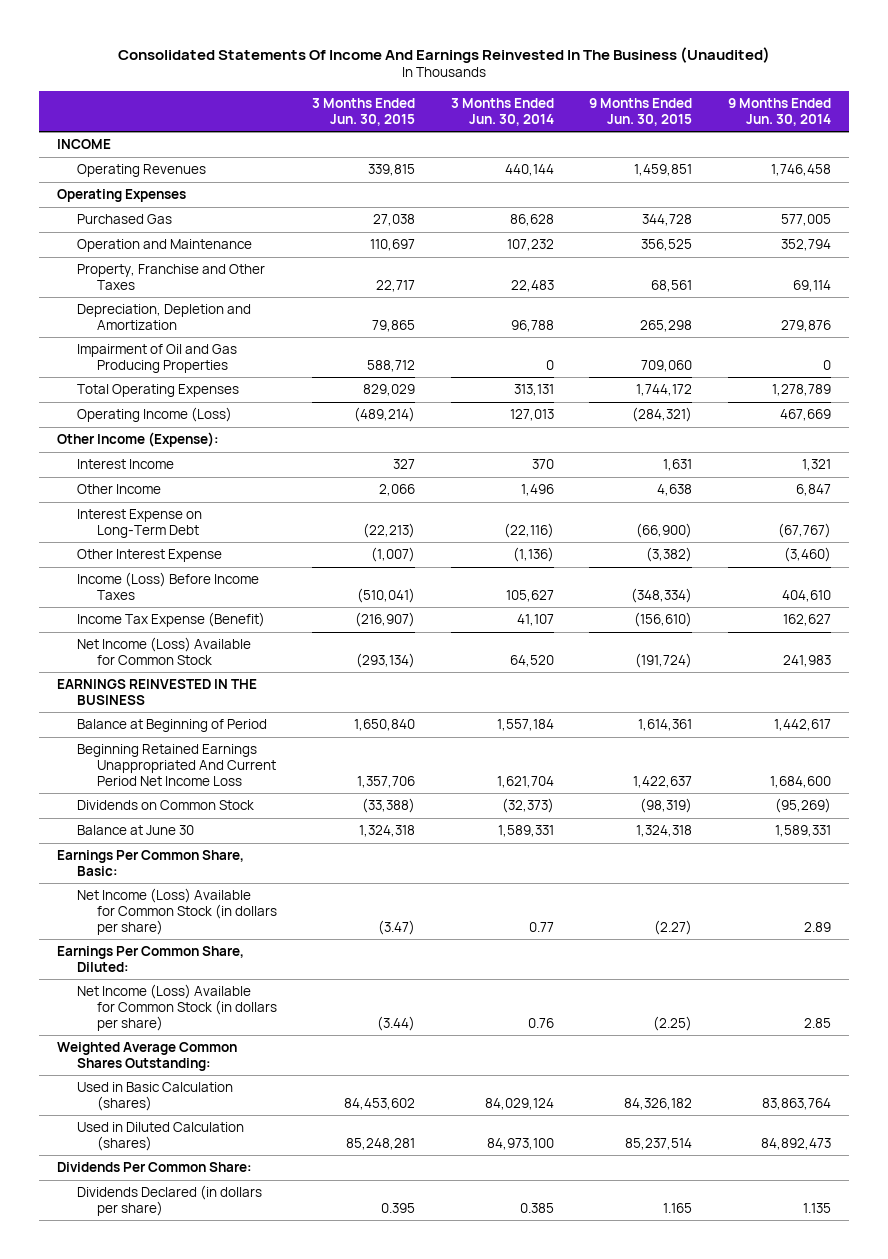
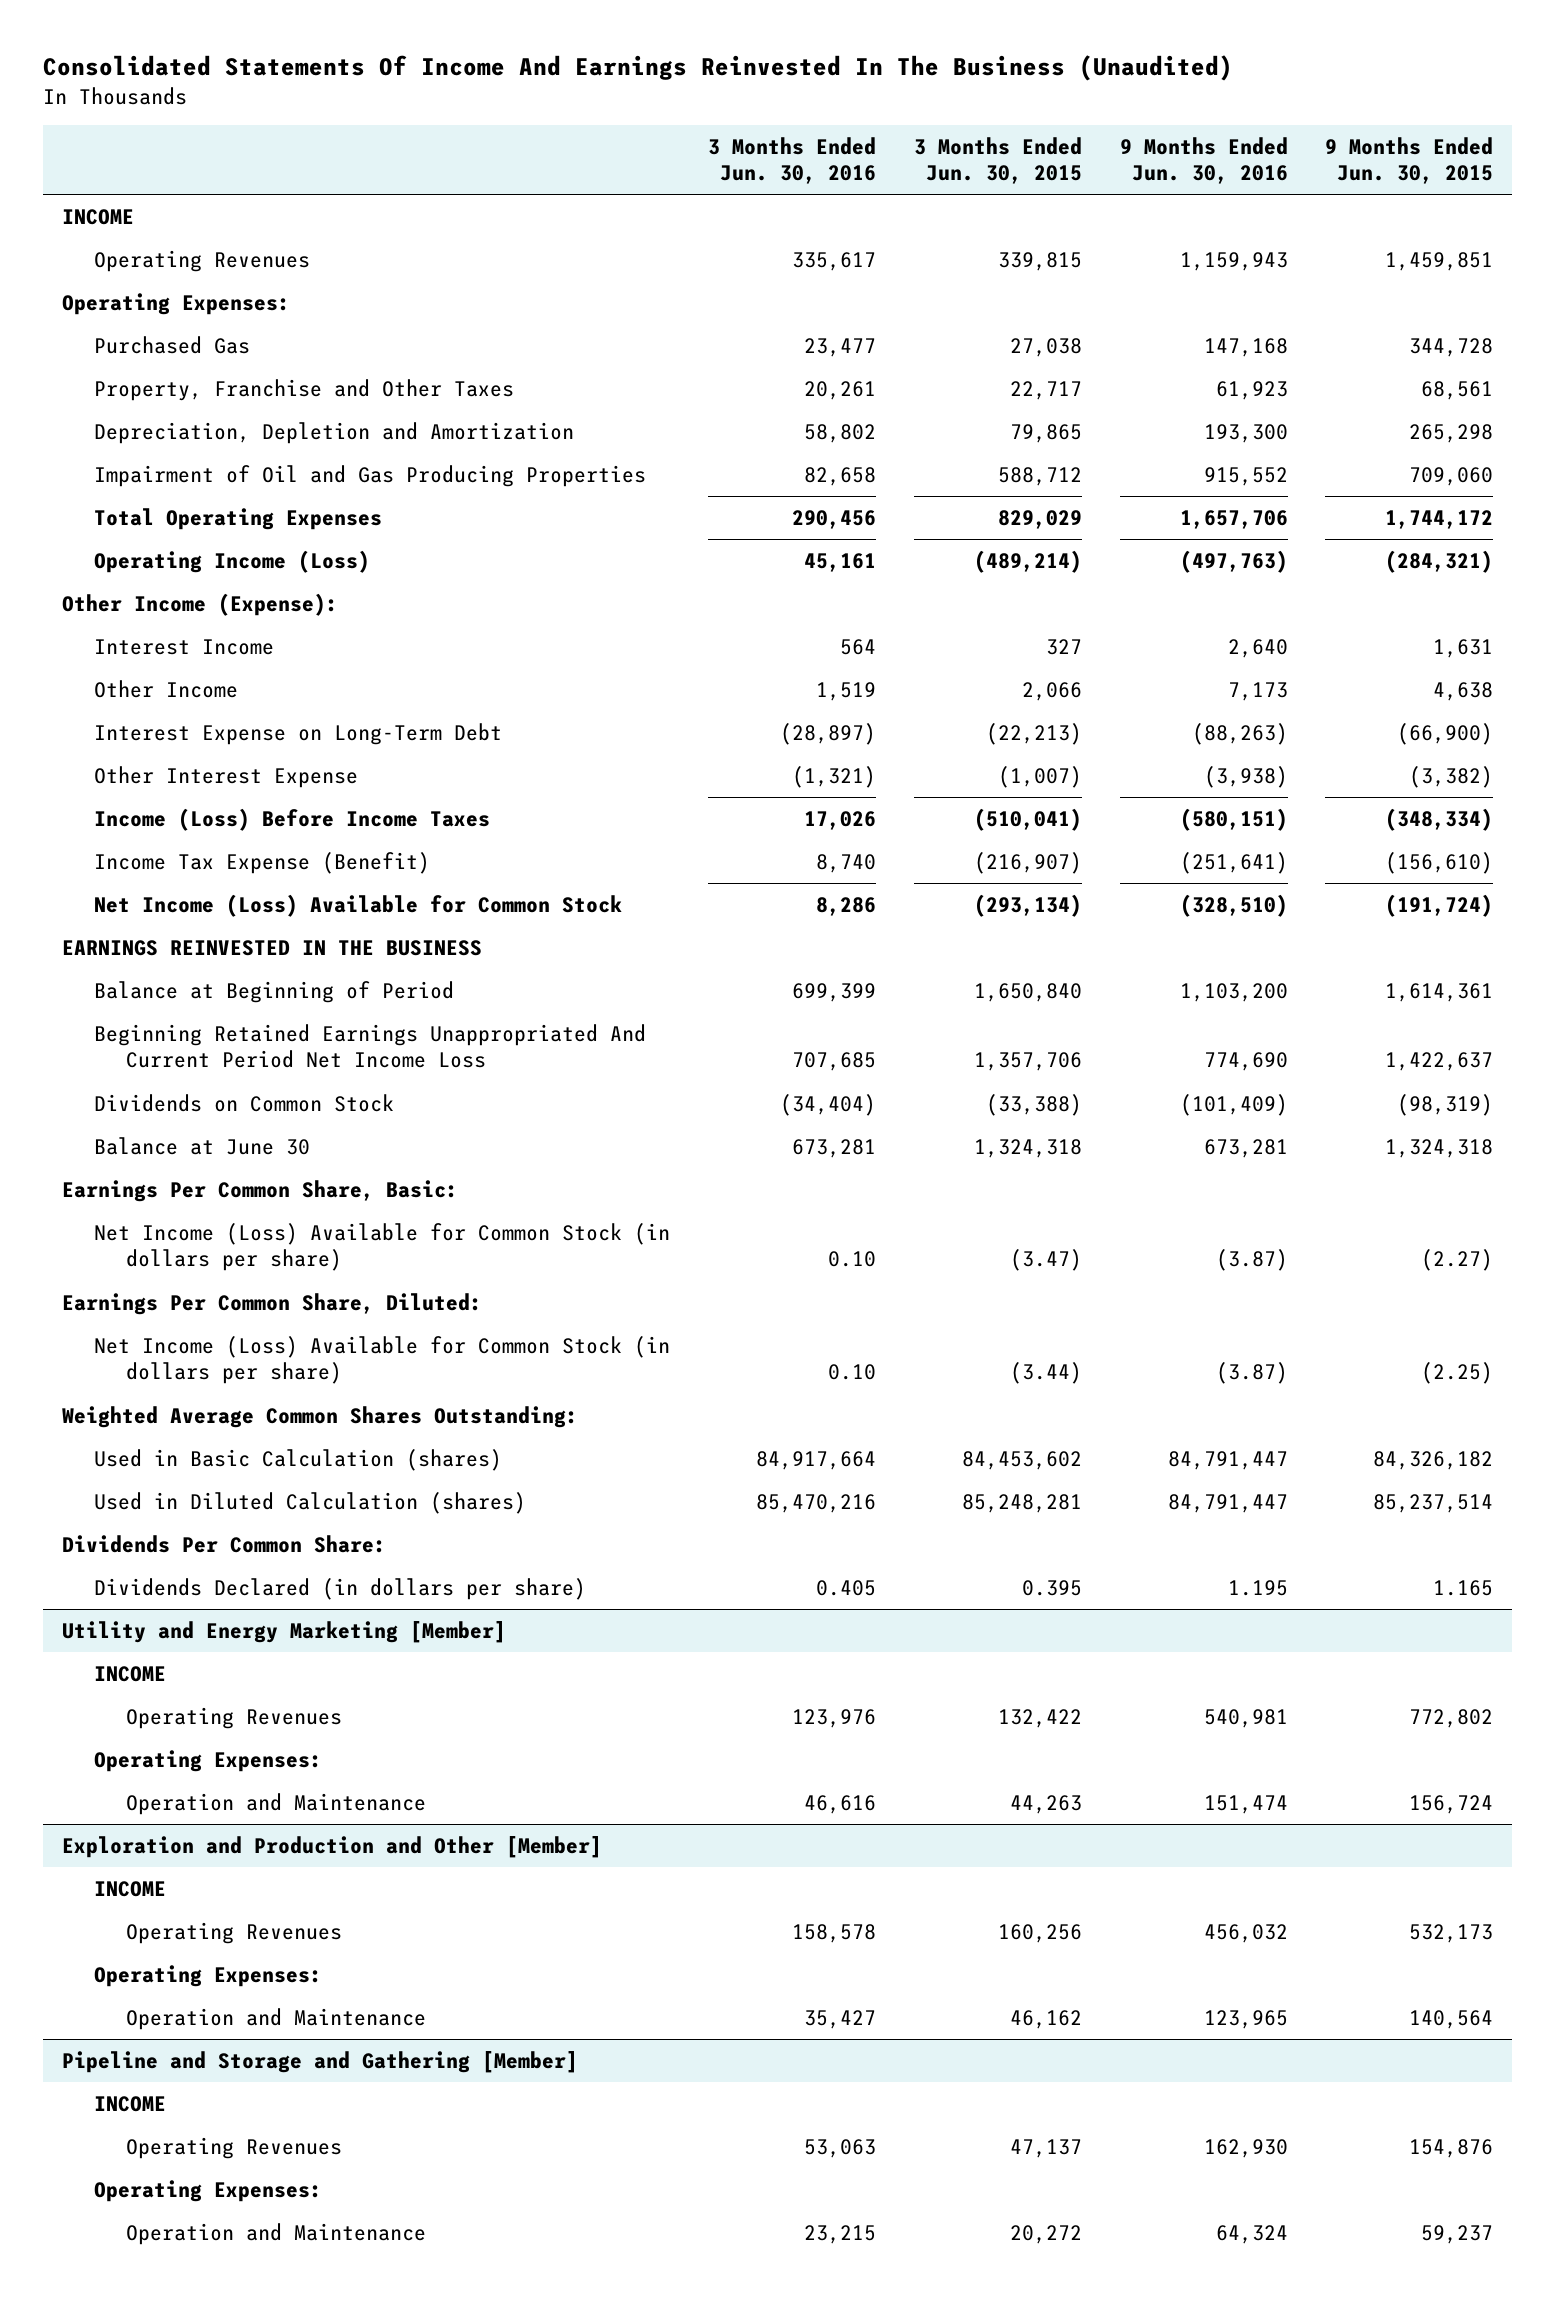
[450,97,554,126] 3 Months Ended Jun. 30, 2014 -> none
[728,97,832,126] 9 Months Ended Jun. 30, 2014 -> none
none -> [707,136,876,185] 3 Months Ended Jun. 30, 2016
none -> [1119,136,1288,185] 9 Months Ended Jun. 30, 2016
[56,189,186,203] Operating Expenses -> [61,292,290,315] Operating Expenses:
[76,239,252,253] Operation and Maintenance -> none
none -> [61,1620,506,1643] Utility and Energy Marketing [Member]
none -> [93,1665,166,1682] INCOME
none -> [126,1706,343,1729] Operating Revenues
none -> [93,1749,322,1772] Operating Expenses:
none -> [126,1792,427,1815] Operation and Maintenance
none -> [61,1835,602,1858] Exploration and Production and Other [Member]
none -> [93,1880,166,1897] INCOME
none -> [126,1921,343,1944] Operating Revenues
none -> [93,1964,322,1987] Operating Expenses:
none -> [126,2007,427,2030] Operation and Maintenance
none -> [61,2050,578,2073] Pipeline and Storage and Gathering [Member]
none -> [93,2095,166,2112] INCOME
none -> [126,2136,343,2159] Operating Revenues
none -> [93,2179,322,2202] Operating Expenses:
none -> [126,2222,427,2245] Operation and Maintenance

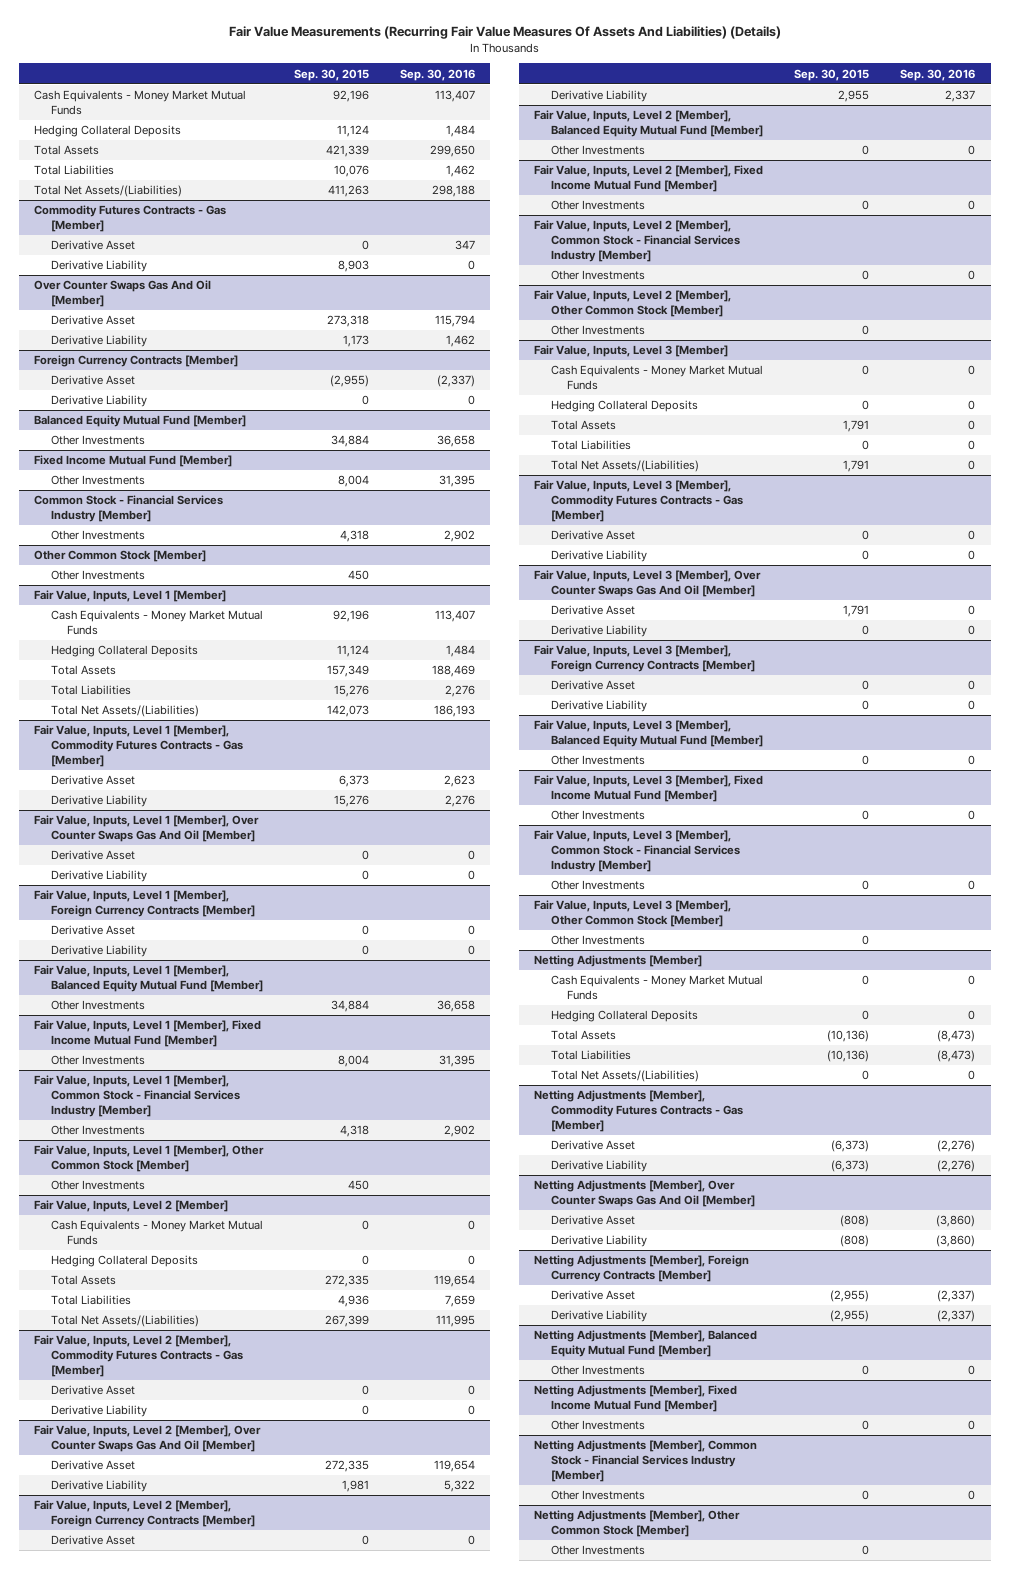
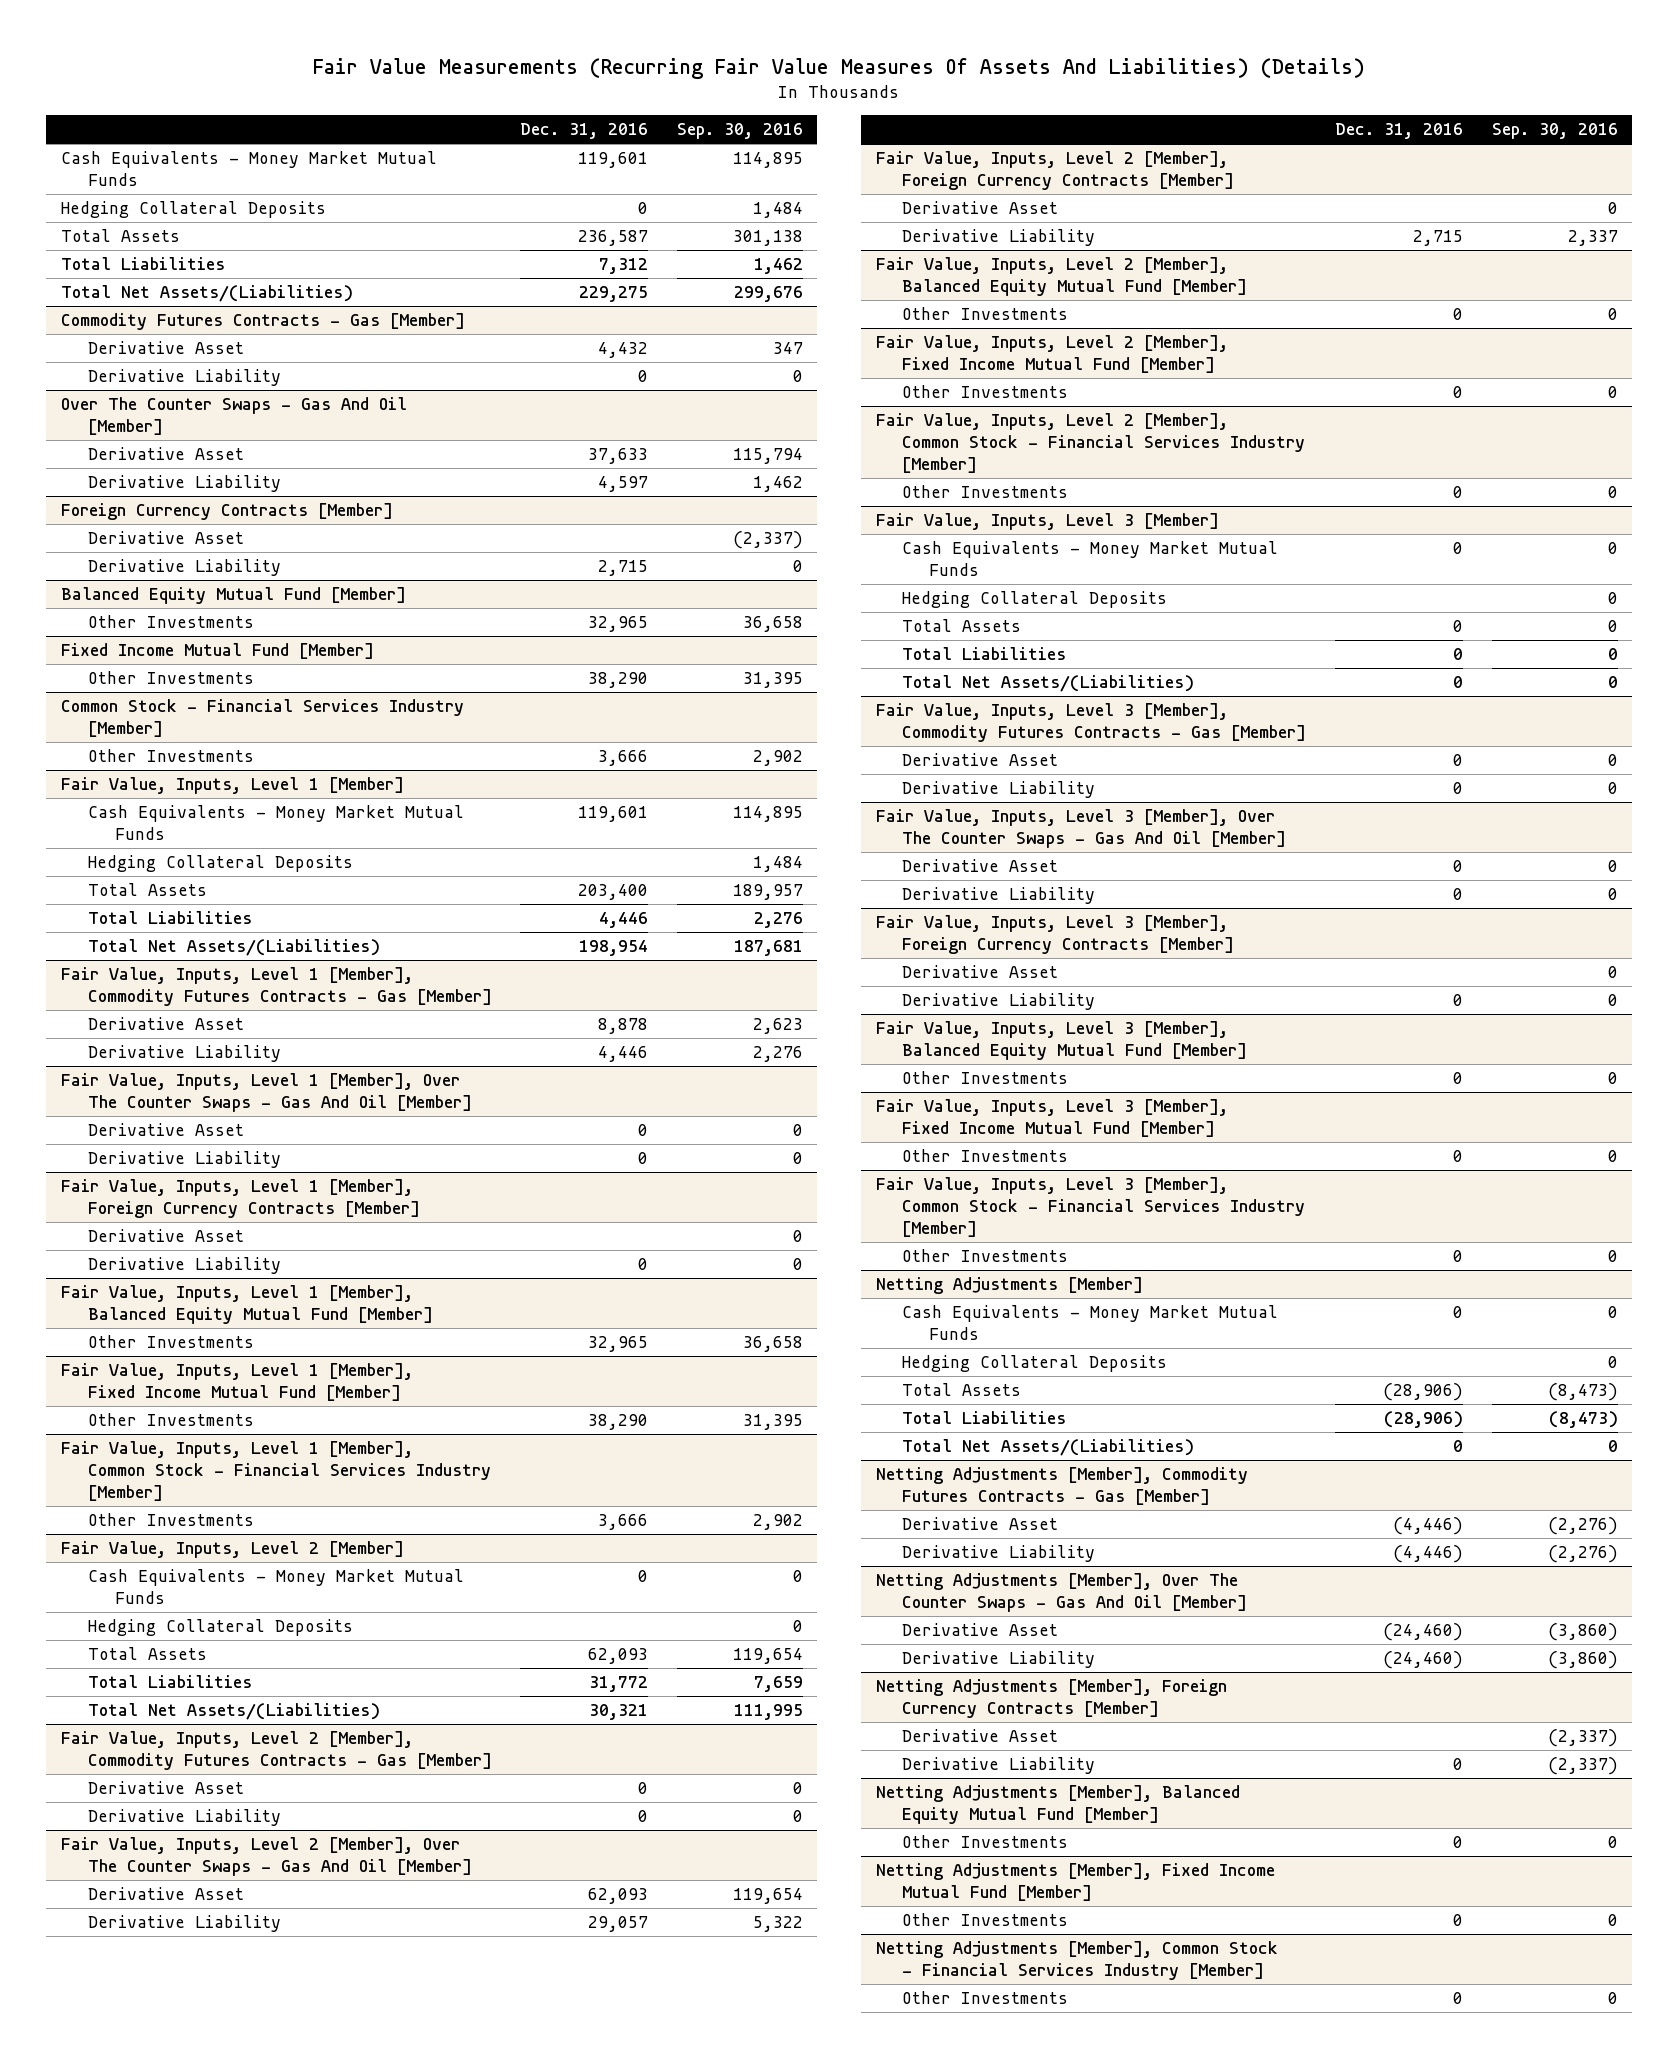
[294,68,370,81] Sep. 30, 2015 -> none
none -> [520,123,649,140] Dec. 31, 2016
[434,90,475,103] 113,407 -> [732,152,803,169] 114,895
[429,145,475,158] 299,650 -> [732,230,803,247] 301,138
[431,185,475,198] 298,188 -> [733,286,803,303] 299,676
[34,280,212,307] Over Counter Swaps Gas And Oil [Member] -> [60,397,407,435] Over The Counter Swaps - Gas And Oil [Member]
[34,550,207,563] Other Common Stock [Member] -> none
[50,570,145,581] Other Investments -> none
[434,610,475,623] 113,407 -> [732,806,803,823] 114,895
[431,665,475,678] 188,469 -> [732,884,803,901] 189,957
[433,705,475,718] 186,193 -> [733,940,803,957] 187,681
[34,815,260,842] Fair Value, Inputs, Level 1 [Member], Over Counter Swaps Gas And Oil [Member] -> [60,1073,472,1112] Fair Value, Inputs, Level 1 [Member], Over The Counter Swaps - Gas And Oil [Member]
[34,1145,265,1172] Fair Value, Inputs, Level 1 [Member], Other Common Stock [Member] -> none
[50,1180,145,1191] Other Investments -> none
[34,1425,262,1452] Fair Value, Inputs, Level 2 [Member], Over Counter Swaps Gas And Oil [Member] -> [60,1837,472,1876] Fair Value, Inputs, Level 2 [Member], Over The Counter Swaps - Gas And Oil [Member]
[534,290,732,317] Fair Value, Inputs, Level 2 [Member], Other Common Stock [Member] -> none
[550,325,645,336] Other Investments -> none
[534,570,762,597] Fair Value, Inputs, Level 3 [Member], Over Counter Swaps Gas And Oil [Member] -> [875,809,1287,848] Fair Value, Inputs, Level 3 [Member], Over The Counter Swaps - Gas And Oil [Member]
[534,900,732,927] Fair Value, Inputs, Level 3 [Member], Other Common Stock [Member] -> none
[550,935,645,946] Other Investments -> none
[534,1180,755,1207] Netting Adjustments [Member], Over Counter Swaps Gas And Oil [Member] -> [875,1573,1248,1612] Netting Adjustments [Member], Over The Counter Swaps - Gas And Oil [Member]
[534,1510,741,1537] Netting Adjustments [Member], Other Common Stock [Member] -> none
[550,1545,645,1556] Other Investments -> none

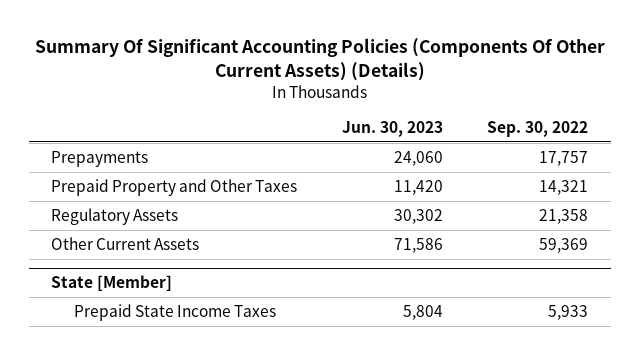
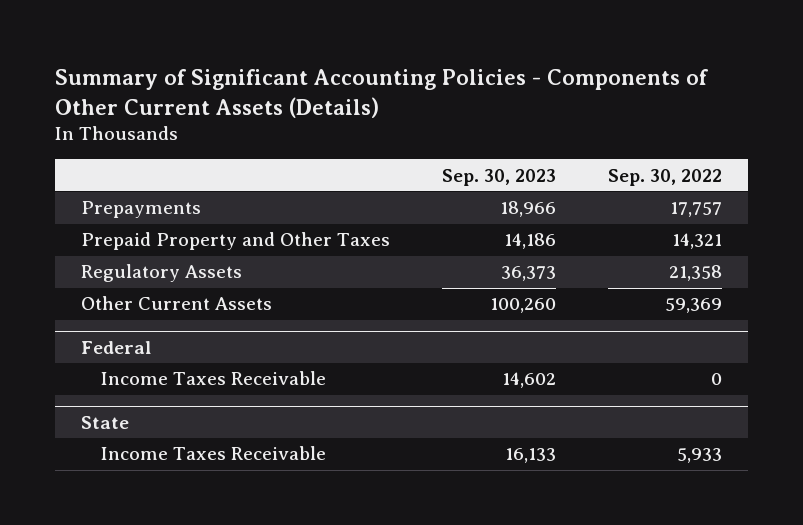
[34,37,605,81] Summary Of Significant Accounting Policies (Components Of Other Current Assets) (Details) -> [55,69,709,118] Summary of Significant Accounting Policies - Components of Other Current Assets (Details)
[341,120,443,137] Jun. 30, 2023 -> none
none -> [442,168,557,186] Sep. 30, 2023
none -> [81,341,152,355] Federal
none -> [100,371,326,386] Income Taxes Receivable
[51,274,173,291] State [Member] -> [81,416,130,430] State
[74,303,277,321] Prepaid State Income Taxes -> [100,446,326,461] Income Taxes Receivable

